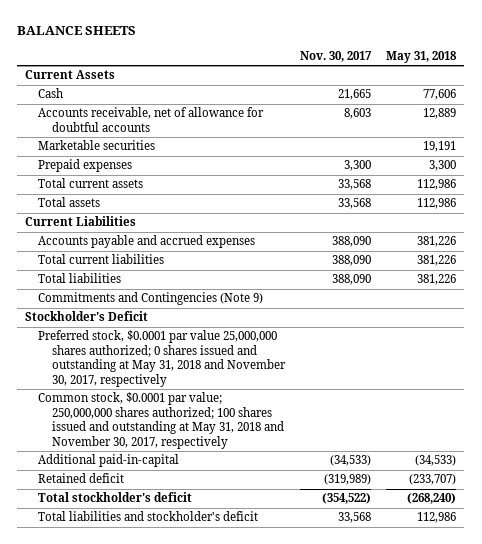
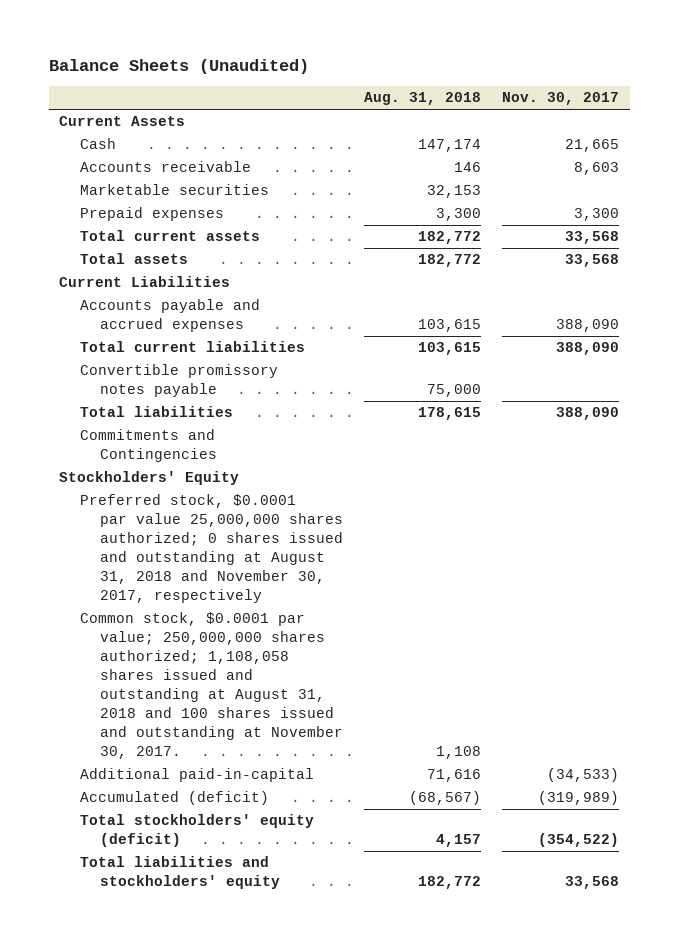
[17,26,137,36] BALANCE SHEETS -> [48,59,309,75] Balance Sheets (Unaudited)
[386,50,458,63] May 31, 2018 -> none
none -> [364,92,482,106] Aug. 31, 2018
[38,107,265,132] Accounts receivable, net of allowance for doubtful accounts -> [79,161,251,173] Accounts receivable
none -> [79,364,278,398] Convertible promissory notes payable
[38,292,264,306] Commitments and Contingencies (Note 9) -> [79,429,218,463] Commitments and Contingencies
[25,311,149,322] Stockholder's Deficit -> [59,471,240,486] Stockholders' Equity
[38,330,286,387] Preferred stock, $0.0001 par value 25,000,000 shares authorized; 0 shares issued and outstanding at May 31, 2018 and November 30, 2017, respectively -> [79,494,344,603] Preferred stock, $0.0001 par value 25,000,000 shares authorized; 0 shares issued and outstanding at August 31, 2018 and November 30, 2017, respectively
[38,392,284,449] Common stock, $0.0001 par value; 250,000,000 shares authorized; 100 shares issued and outstanding at May 31, 2018 and November 30, 2017, respectively -> [79,612,344,759] Common stock, $0.0001 par value; 250,000,000 shares authorized; 1,108,058 shares issued and outstanding at August 31, 2018 and 100 shares issued and outstanding at November 30, 2017.
[38,473,125,484] Retained deficit -> [79,791,269,806] Accumulated (deficit)
[38,492,193,503] Total stockholder's deficit -> [79,814,314,848] Total stockholders' equity (deficit)
[38,511,259,522] Total liabilities and stockholder's deficit -> [79,856,281,890] Total liabilities and stockholders' equity

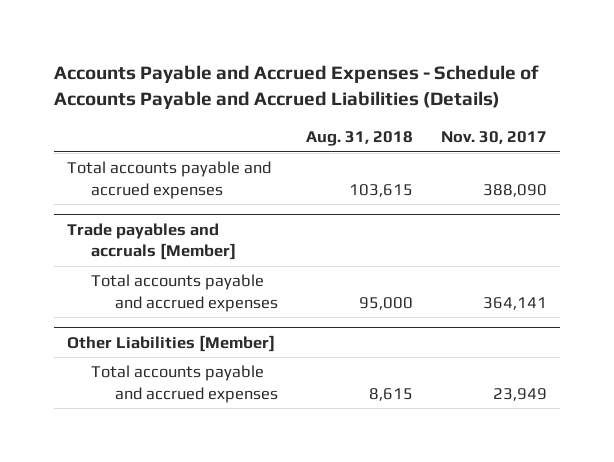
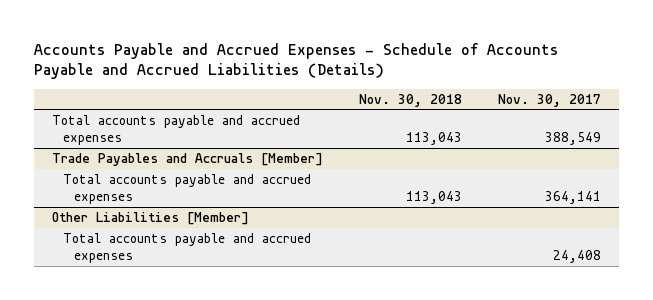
[305,131,413,147] Aug. 31, 2018 -> none
none -> [359,93,463,107] Nov. 30, 2018
[482,183,547,197] 388,090 -> [545,131,602,145] 388,549
[67,222,237,261] Trade payables and accruals [Member] -> [52,152,324,166] Trade Payables and Accruals [Member]
[492,387,547,401] 23,949 -> [553,249,602,263] 24,408

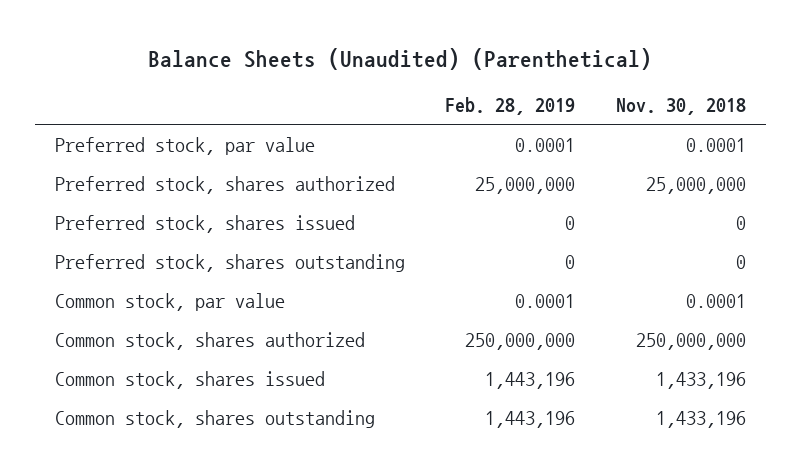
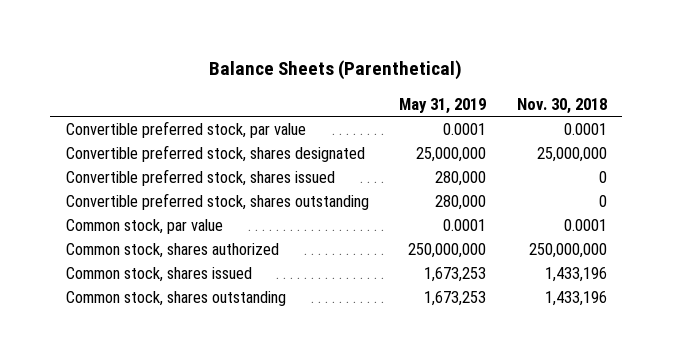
[148,47,653,70] Balance Sheets (Unaudited) (Parenthetical) -> [209,60,463,81] Balance Sheets (Parenthetical)
[445,97,576,116] Feb. 28, 2019 -> none
none -> [399,97,487,114] May 31, 2019
[55,136,316,155] Preferred stock, par value -> [65,120,306,138] Convertible preferred stock, par value
[55,175,396,194] Preferred stock, shares authorized -> [65,144,365,162] Convertible preferred stock, shares designated
[55,214,356,233] Preferred stock, shares issued -> [65,168,335,186] Convertible preferred stock, shares issued
[55,253,406,272] Preferred stock, shares outstanding -> [65,192,369,210] Convertible preferred stock, shares outstanding

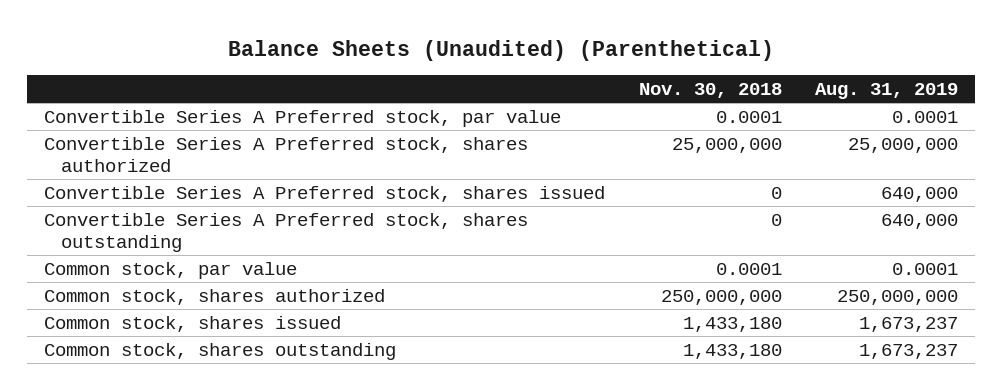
[209,60,463,81] Balance Sheets (Parenthetical) -> [228,40,775,62] Balance Sheets (Unaudited) (Parenthetical)
[399,97,487,114] May 31, 2019 -> none
none -> [815,82,959,99] Aug. 31, 2019
[65,120,306,138] Convertible preferred stock, par value -> [43,109,561,127] Convertible Series A Preferred stock, par value
[65,144,365,162] Convertible preferred stock, shares designated -> [43,136,528,172] Convertible Series A Preferred stock, shares authorized
[65,168,335,186] Convertible preferred stock, shares issued -> [43,185,605,202] Convertible Series A Preferred stock, shares issued
[65,192,369,210] Convertible preferred stock, shares outstanding -> [43,212,528,252] Convertible Series A Preferred stock, shares outstanding
[545,266,608,282] 1,433,196 -> [682,316,782,332] 1,433,180
[545,290,608,306] 1,433,196 -> [682,343,782,359] 1,433,180

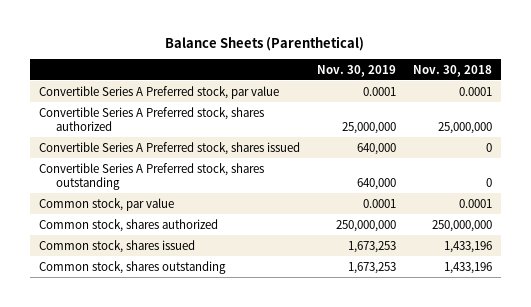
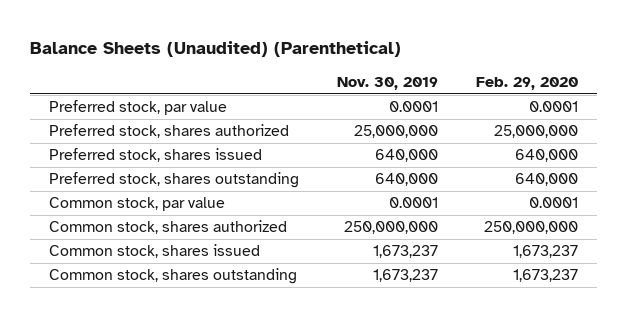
[165,35,365,51] Balance Sheets (Parenthetical) -> [30,41,402,58] Balance Sheets (Unaudited) (Parenthetical)
[412,64,492,77] Nov. 30, 2018 -> none
none -> [476,77,579,91] Feb. 29, 2020
[38,85,279,99] Convertible Series A Preferred stock, par value -> [49,100,228,116] Preferred stock, par value
[38,106,264,131] Convertible Series A Preferred stock, shares authorized -> [49,124,290,139] Preferred stock, shares authorized
[38,141,300,155] Convertible Series A Preferred stock, shares issued -> [49,148,263,163] Preferred stock, shares issued
[38,162,264,190] Convertible Series A Preferred stock, shares outstanding -> [49,172,300,189] Preferred stock, shares outstanding
[347,240,396,253] 1,673,253 -> [373,245,439,259] 1,673,237
[347,261,396,274] 1,673,253 -> [373,269,439,283] 1,673,237

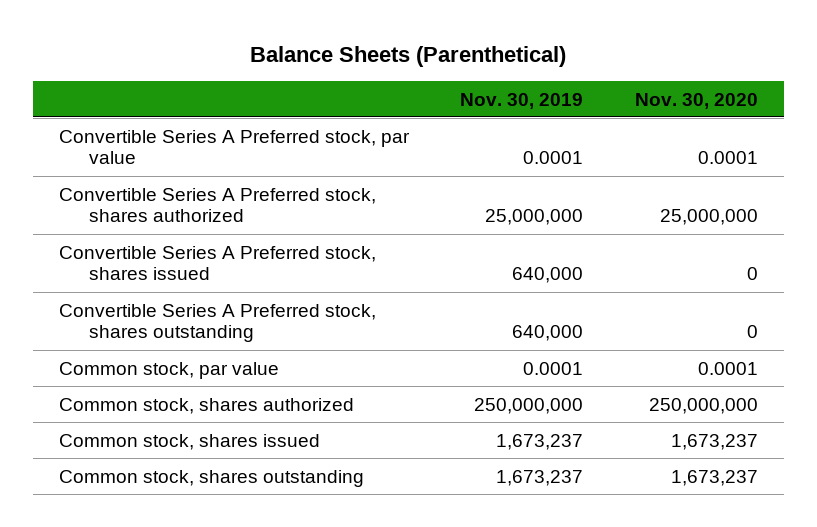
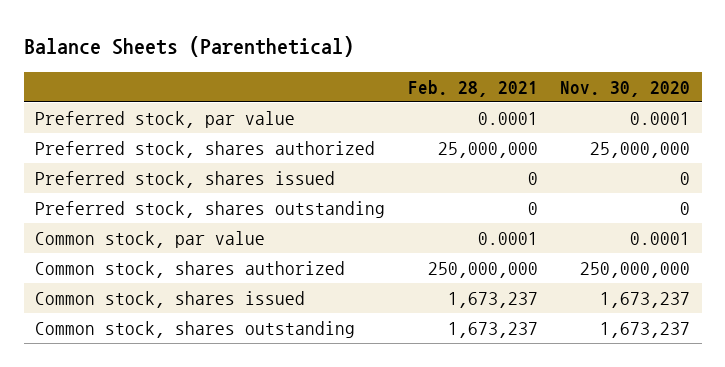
[460,92,584,109] Nov. 30, 2019 -> none
none -> [407,80,538,98] Feb. 28, 2021
[58,129,410,165] Convertible Series A Preferred stock, par value -> [34,110,295,128] Preferred stock, par value
[58,187,376,223] Convertible Series A Preferred stock, shares authorized -> [34,140,375,158] Preferred stock, shares authorized
[58,245,376,281] Convertible Series A Preferred stock, shares issued -> [34,170,335,188] Preferred stock, shares issued
[58,303,376,343] Convertible Series A Preferred stock, shares outstanding -> [34,200,385,218] Preferred stock, shares outstanding

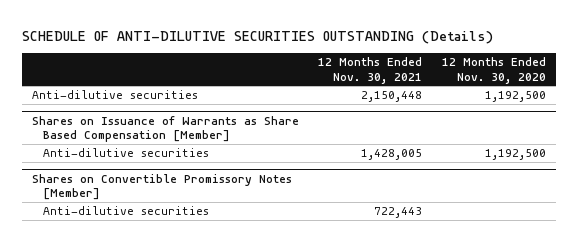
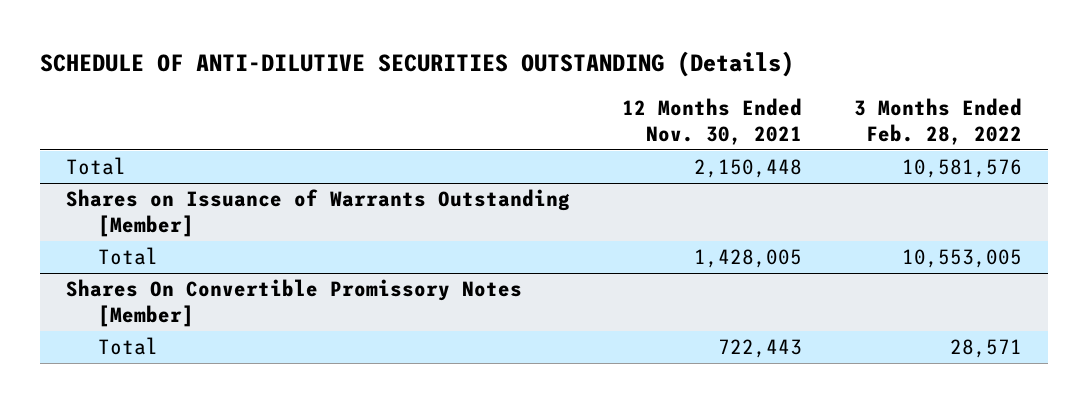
[441,56,546,84] 12 Months Ended Nov. 30, 2020 -> none
none -> [853,97,1022,145] 3 Months Ended Feb. 28, 2022
[31,90,198,100] Anti-dilutive securities -> [65,157,126,176] Total
[31,115,299,143] Shares on Issuance of Warrants as Share Based Compensation [Member] -> [65,189,570,238] Shares on Issuance of Warrants Outstanding [Member]
[42,148,209,158] Anti-dilutive securities -> [97,247,158,266] Total
[31,173,292,201] Shares on Convertible Promissory Notes [Member] -> [65,279,522,328] Shares On Convertible Promissory Notes [Member]
[42,206,209,216] Anti-dilutive securities -> [97,337,158,356] Total

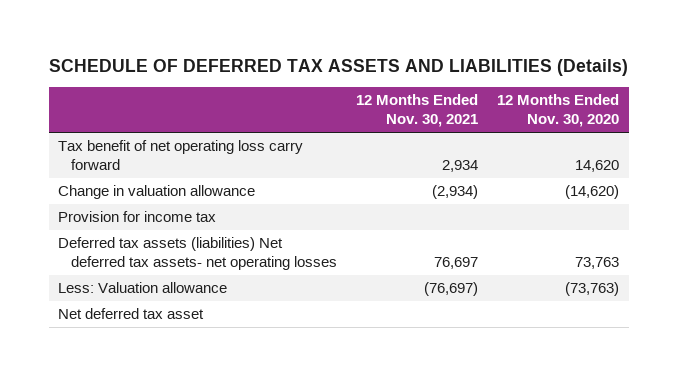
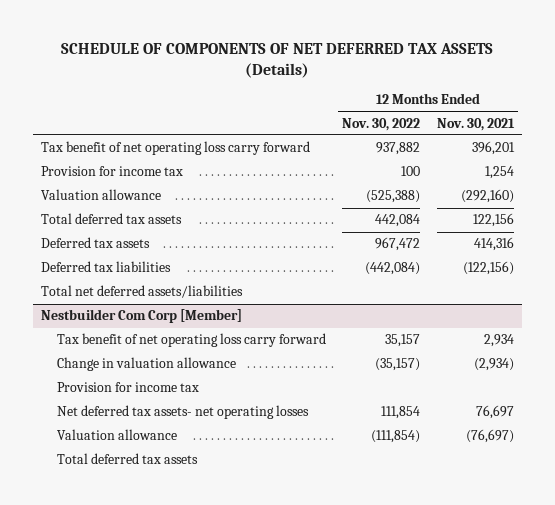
[48,59,628,77] SCHEDULE OF DEFERRED TAX ASSETS AND LIABILITIES (Details) -> [61,42,494,78] SCHEDULE OF COMPONENTS OF NET DEFERRED TAX ASSETS (Details)
[497,94,620,128] 12 Months Ended Nov. 30, 2020 -> none
none -> [342,117,421,131] Nov. 30, 2022
none -> [41,141,311,156] Tax benefit of net operating loss carry forward
none -> [41,166,184,177] Provision for income tax
none -> [41,189,162,201] Valuation allowance
none -> [41,213,183,225] Total deferred tax assets
none -> [41,237,151,249] Deferred tax assets
none -> [41,261,172,273] Deferred tax liabilities
none -> [41,285,244,299] Total net deferred assets/liabilities
none -> [41,309,243,324] Nestbuilder Com Corp [Member]
[58,237,337,271] Deferred tax assets (liabilities) Net deferred tax assets- net operating losses -> [57,405,310,420] Net deferred tax assets- net operating losses
[58,282,228,294] Less: Valuation allowance -> [57,429,178,441] Valuation allowance
[58,308,205,320] Net deferred tax asset -> [57,453,199,465] Total deferred tax assets

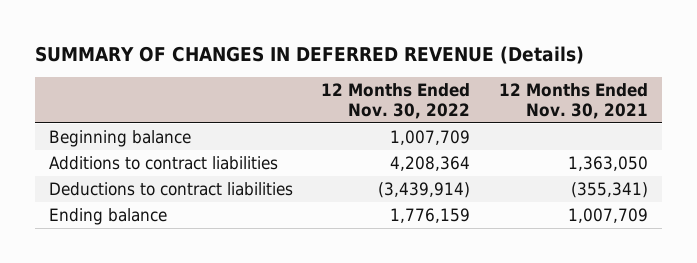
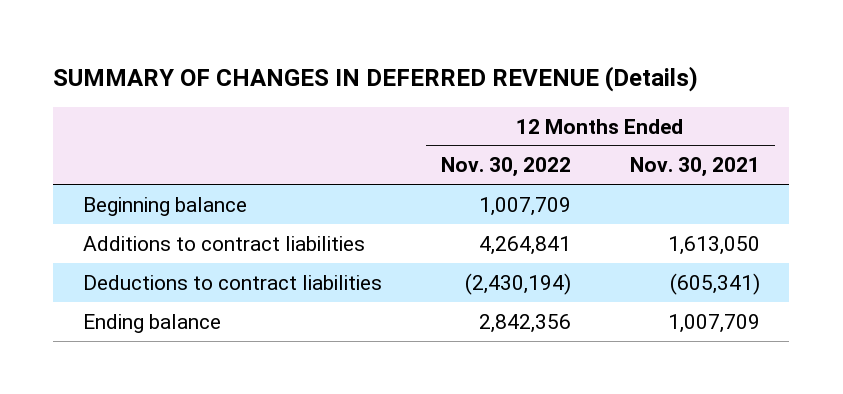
[390,155,471,171] 4,208,364 -> [478,235,571,255] 4,264,841
[567,155,648,171] 1,363,050 -> [667,235,760,255] 1,613,050
[378,181,471,198] (3,439,914) -> [464,272,571,295] (2,430,194)
[570,181,648,198] (355,341) -> [669,272,760,295] (605,341)
[390,207,471,223] 1,776,159 -> [478,313,571,333] 2,842,356

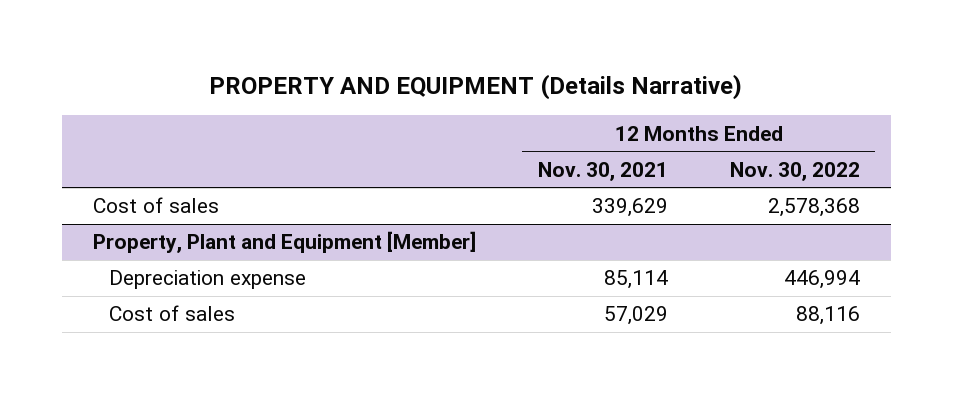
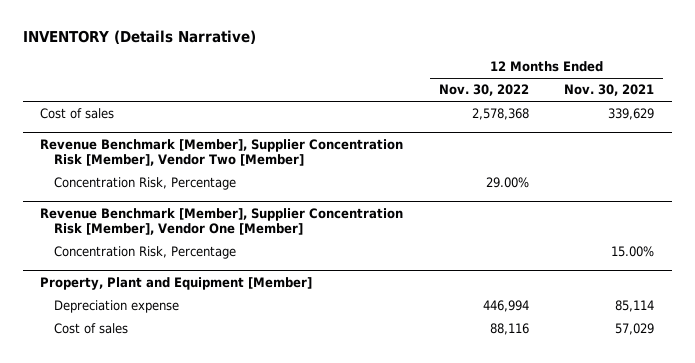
[209,74,743,101] PROPERTY AND EQUIPMENT (Details Narrative) -> [22,30,256,45] INVENTORY (Details Narrative)
none -> [40,138,404,167] Revenue Benchmark [Member], Supplier Concentration Risk [Member], Vendor Two [Member]
none -> [54,177,237,191] Concentration Risk, Percentage
none -> [40,207,404,236] Revenue Benchmark [Member], Supplier Concentration Risk [Member], Vendor One [Member]
none -> [54,246,237,260] Concentration Risk, Percentage

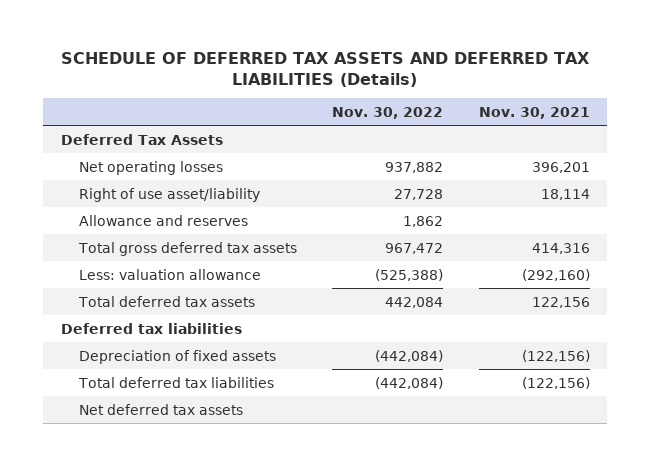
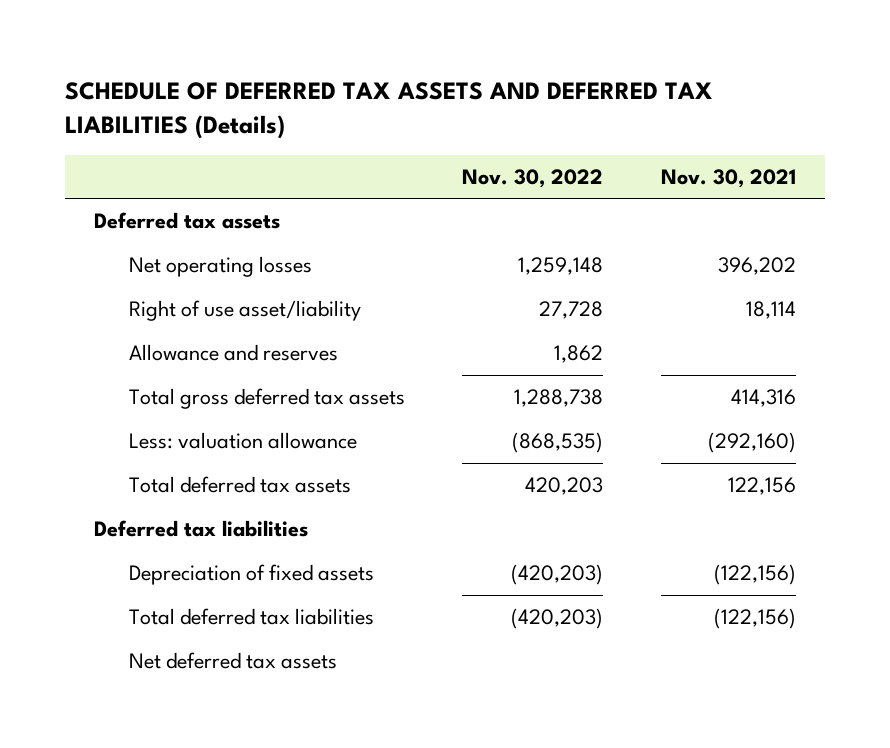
[60,133,223,145] Deferred Tax Assets -> [94,211,281,229] Deferred tax assets
[385,161,444,173] 937,882 -> [518,256,604,275] 1,259,148
[531,161,590,173] 396,201 -> [718,256,797,275] 396,202
[385,242,444,254] 967,472 -> [514,388,604,407] 1,288,738
[375,268,444,281] (525,388) -> [512,431,604,453] (868,535)
[385,296,444,308] 442,084 -> [525,476,604,495] 420,203
[375,349,444,362] (442,084) -> [511,563,604,585] (420,203)
[375,376,444,389] (442,084) -> [511,607,604,629] (420,203)

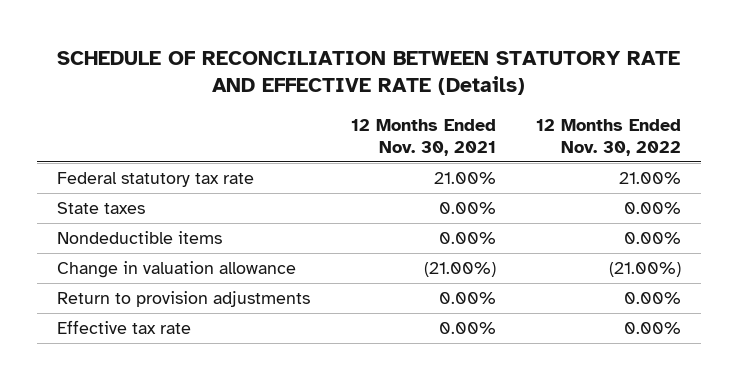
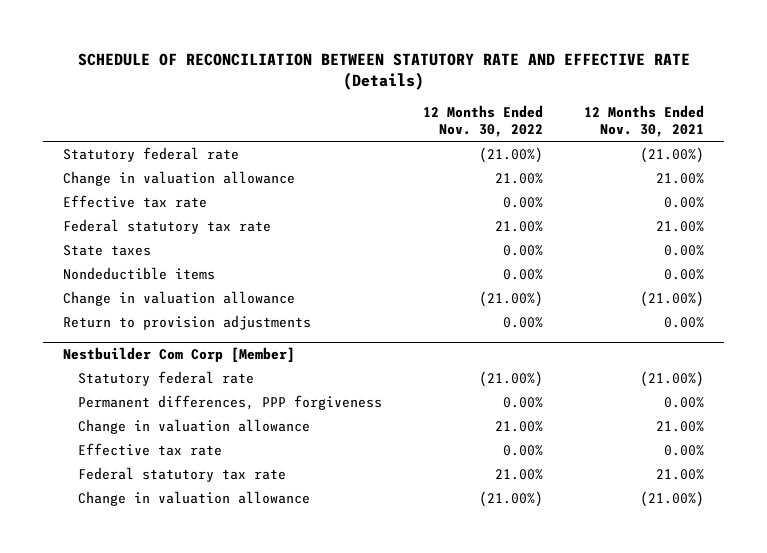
none -> [63,146,240,162] Statutory federal rate
none -> [63,170,296,186] Change in valuation allowance
none -> [63,194,208,208] Effective tax rate
none -> [63,347,296,363] Nestbuilder Com Corp [Member]
none -> [78,370,255,386] Statutory federal rate
none -> [78,394,383,410] Permanent differences, PPP forgiveness
none -> [78,418,311,434] Change in valuation allowance
none -> [78,466,287,482] Federal statutory tax rate
none -> [78,490,311,506] Change in valuation allowance

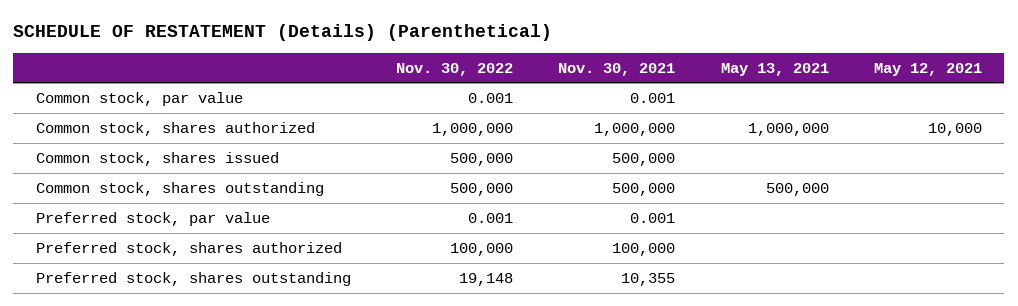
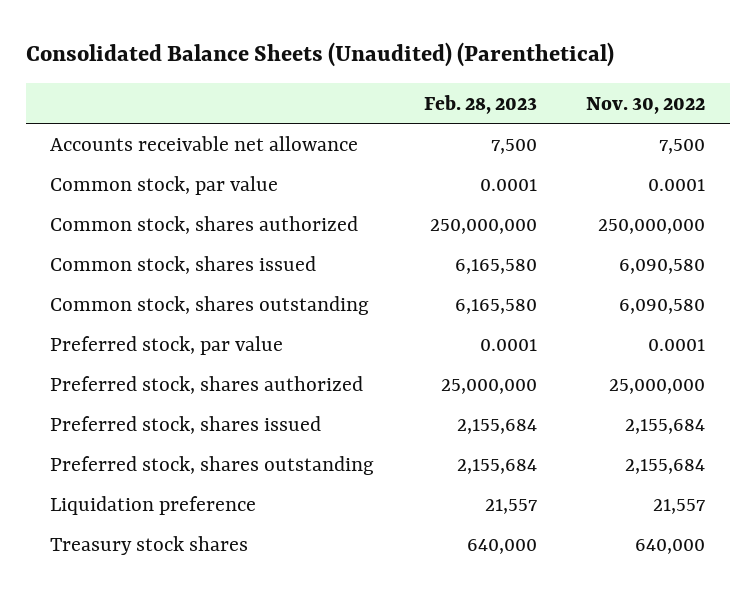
[13,24,553,42] SCHEDULE OF RESTATEMENT (Details) (Parenthetical) -> [25,41,614,67] Consolidated Balance Sheets (Unaudited) (Parenthetical)
[558,62,676,76] Nov. 30, 2021 -> none
[720,62,829,76] May 13, 2021 -> none
[873,62,982,76] May 12, 2021 -> none
none -> [423,94,537,114] Feb. 28, 2023
none -> [50,135,359,151] Accounts receivable net allowance
[468,92,514,103] 0.001 -> [648,178,706,191] 0.0001
[432,122,514,136] 1,000,000 -> [598,218,706,234] 250,000,000
[450,152,514,166] 500,000 -> [619,258,706,274] 6,090,580
[450,182,514,196] 500,000 -> [619,298,706,314] 6,090,580
[468,212,514,223] 0.001 -> [648,338,706,351] 0.0001
[450,242,514,256] 100,000 -> [609,378,706,394] 25,000,000
none -> [50,415,322,434] Preferred stock, shares issued
[459,272,514,286] 19,148 -> [625,458,706,474] 2,155,684
none -> [50,495,257,515] Liquidation preference
none -> [50,535,249,555] Treasury stock shares

